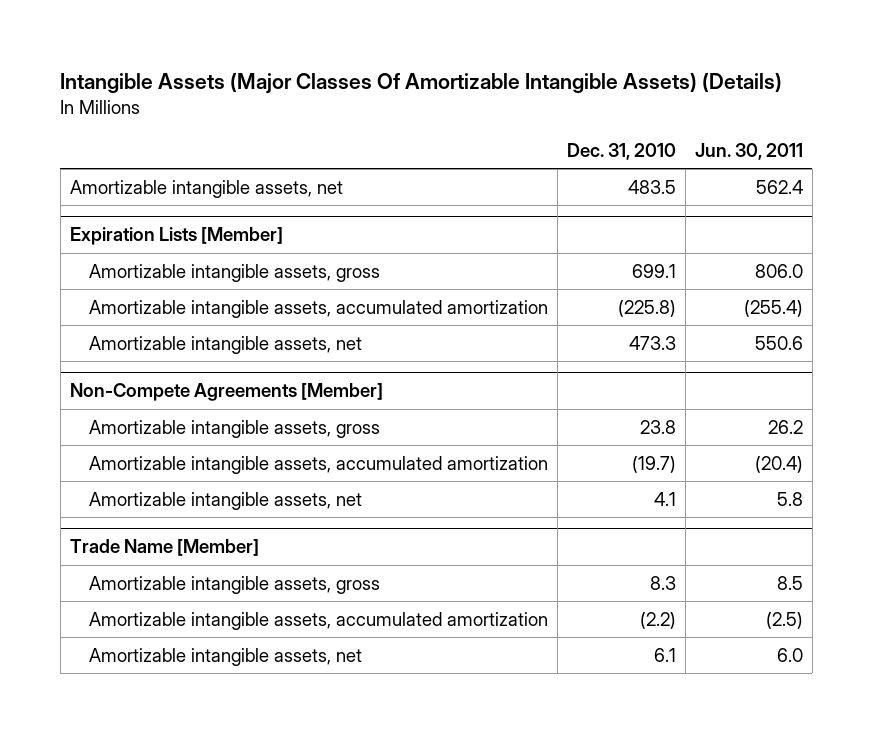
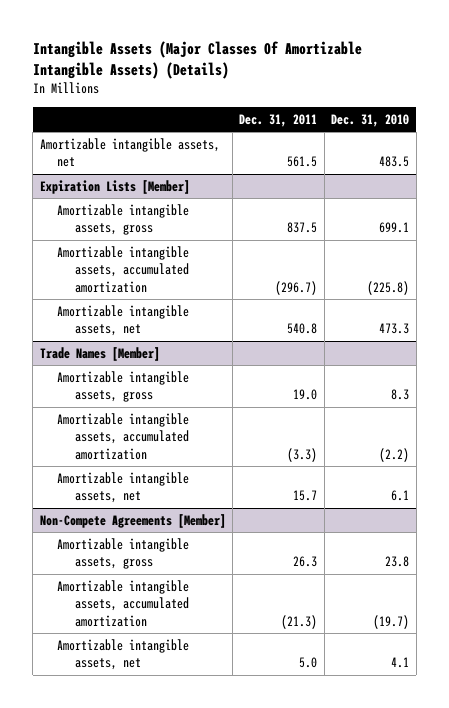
[694,142,803,160] Jun. 30, 2011 -> none
none -> [239,114,318,128] Dec. 31, 2011
none -> [39,346,160,361] Trade Names [Member]
none -> [57,370,190,403] Amortizable intangible assets, gross
none -> [57,412,190,460] Amortizable intangible assets, accumulated amortization
none -> [57,471,190,504] Amortizable intangible assets, net
[69,539,259,557] Trade Name [Member] -> none
[88,575,380,594] Amortizable intangible assets, gross -> none
[88,611,548,630] Amortizable intangible assets, accumulated amortization -> none
[88,647,362,666] Amortizable intangible assets, net -> none

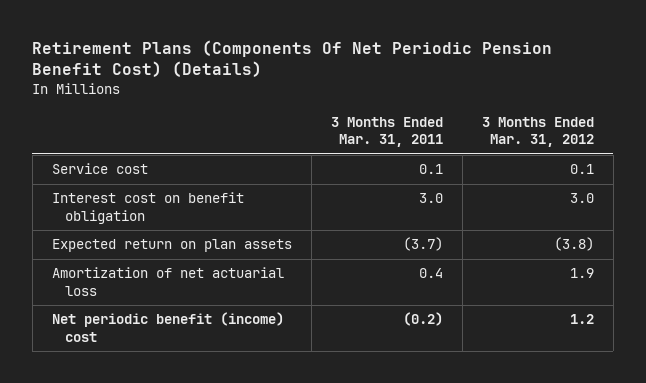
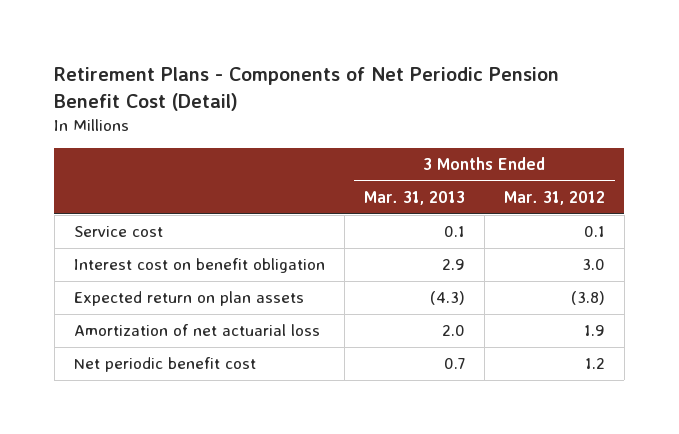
[32,39,553,78] Retirement Plans (Components Of Net Periodic Pension Benefit Cost) (Details) -> [54,66,560,111] Retirement Plans - Components of Net Periodic Pension Benefit Cost (Detail)
[330,116,443,148] 3 Months Ended Mar. 31, 2011 -> none
none -> [363,191,465,206] Mar. 31, 2013
[51,312,284,342] Net periodic benefit (income) cost -> [73,357,256,373] Net periodic benefit cost

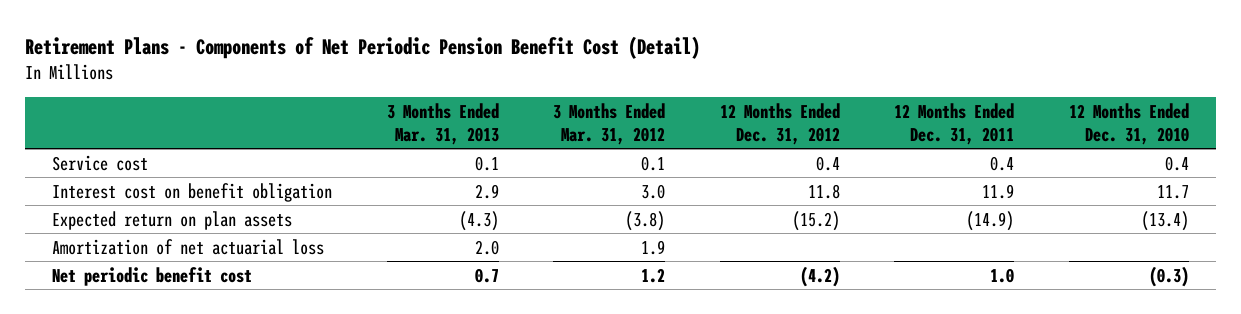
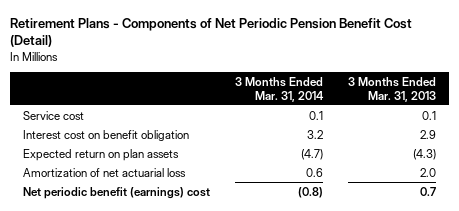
[553,102,666,145] 3 Months Ended Mar. 31, 2012 -> none
[719,102,840,145] 12 Months Ended Dec. 31, 2012 -> none
[894,102,1015,145] 12 Months Ended Dec. 31, 2011 -> none
[1068,102,1189,145] 12 Months Ended Dec. 31, 2010 -> none
none -> [234,76,324,102] 3 Months Ended Mar. 31, 2014
[52,266,253,286] Net periodic benefit cost -> [22,186,210,199] Net periodic benefit (earnings) cost

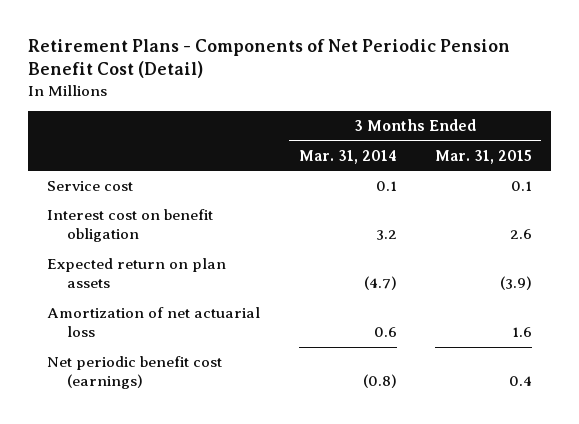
[348,76,437,102] 3 Months Ended Mar. 31, 2013 -> none
none -> [434,149,532,164] Mar. 31, 2015
[22,186,210,199] Net periodic benefit (earnings) cost -> [47,355,223,390] Net periodic benefit cost (earnings)

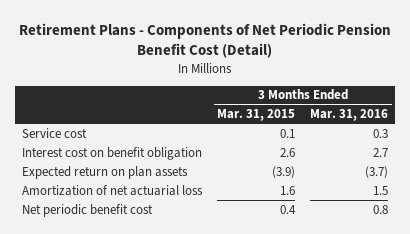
[298,149,397,164] Mar. 31, 2014 -> none
none -> [309,109,388,122] Mar. 31, 2016
[47,355,223,390] Net periodic benefit cost (earnings) -> [22,203,154,217] Net periodic benefit cost

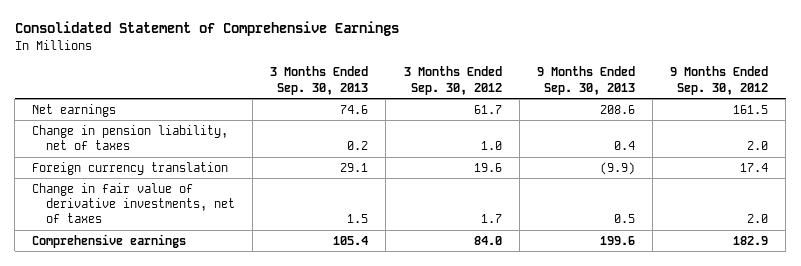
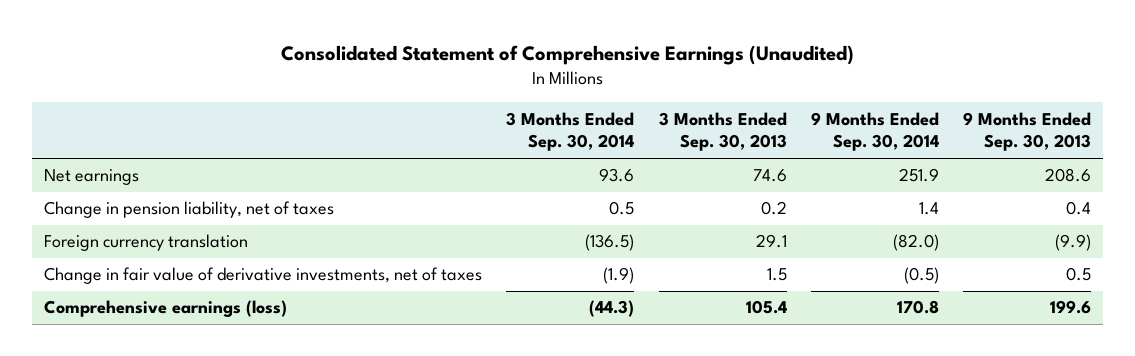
[14,21,399,37] Consolidated Statement of Comprehensive Earnings -> [280,45,854,66] Consolidated Statement of Comprehensive Earnings (Unaudited)
[403,66,502,95] 3 Months Ended Sep. 30, 2012 -> none
[670,66,769,95] 9 Months Ended Sep. 30, 2012 -> none
none -> [506,111,635,152] 3 Months Ended Sep. 30, 2014
none -> [810,111,939,152] 9 Months Ended Sep. 30, 2014
[32,233,187,248] Comprehensive earnings -> [44,300,288,318] Comprehensive earnings (loss)

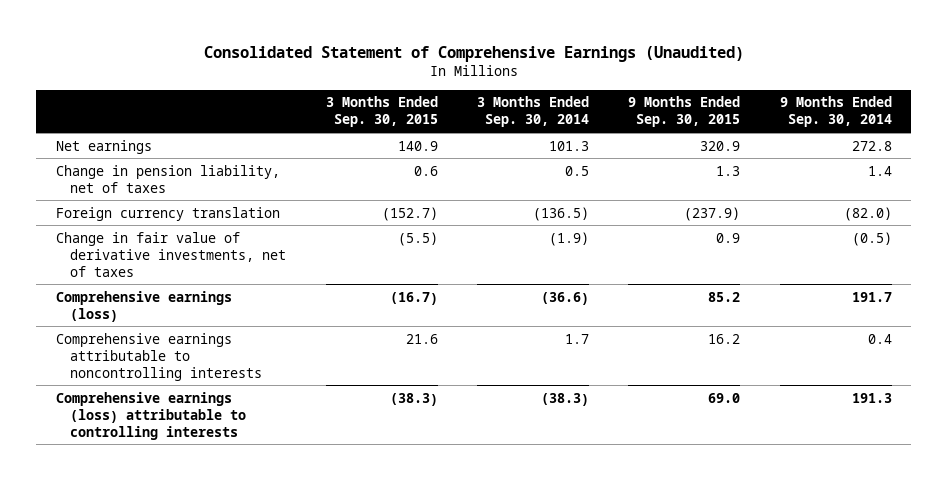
[658,111,787,152] 3 Months Ended Sep. 30, 2013 -> none
[962,111,1091,152] 9 Months Ended Sep. 30, 2013 -> none
none -> [325,96,438,128] 3 Months Ended Sep. 30, 2015
none -> [628,96,741,128] 9 Months Ended Sep. 30, 2015
[599,168,635,183] 93.6 -> [548,140,589,151] 101.3
[898,168,939,183] 251.9 -> [851,140,892,151] 272.8
[589,300,635,318] (44.3) -> [540,291,589,305] (36.6)
[896,300,939,315] 170.8 -> [851,291,892,302] 191.7
none -> [56,332,263,381] Comprehensive earnings attributable to noncontrolling interests
none -> [56,391,247,440] Comprehensive earnings (loss) attributable to controlling interests

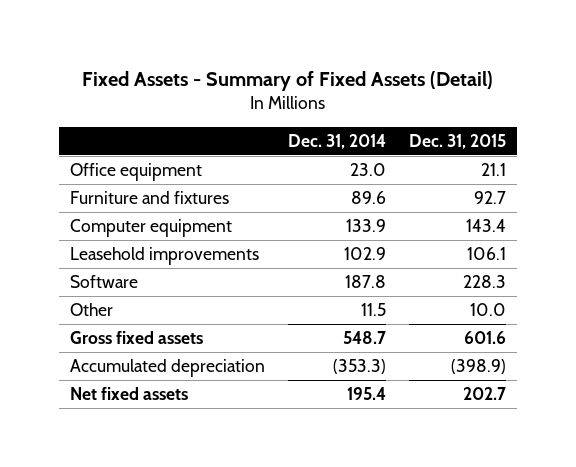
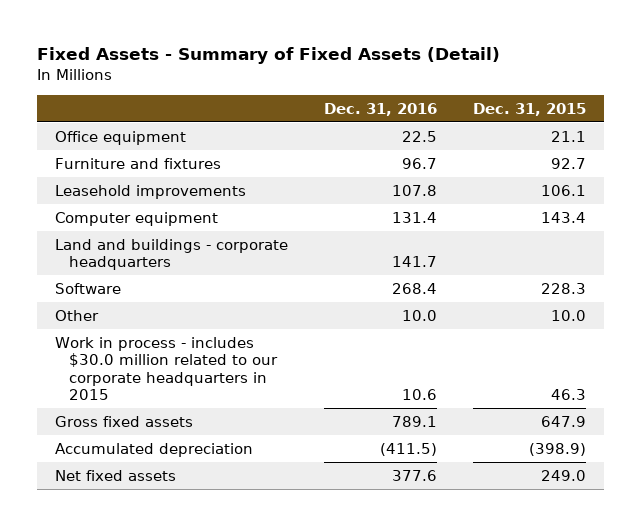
[287,134,386,150] Dec. 31, 2014 -> none
none -> [324,102,438,116] Dec. 31, 2016
[70,219,233,238] Computer equipment -> [55,211,219,226] Computer equipment
none -> [55,238,289,271] Land and buildings - corporate headquarters
none -> [55,336,278,401] Work in process - includes $30.0 million related to our corporate headquarters in 2015
[463,331,506,345] 601.6 -> [541,415,587,427] 647.9
[462,387,506,401] 202.7 -> [541,469,587,481] 249.0

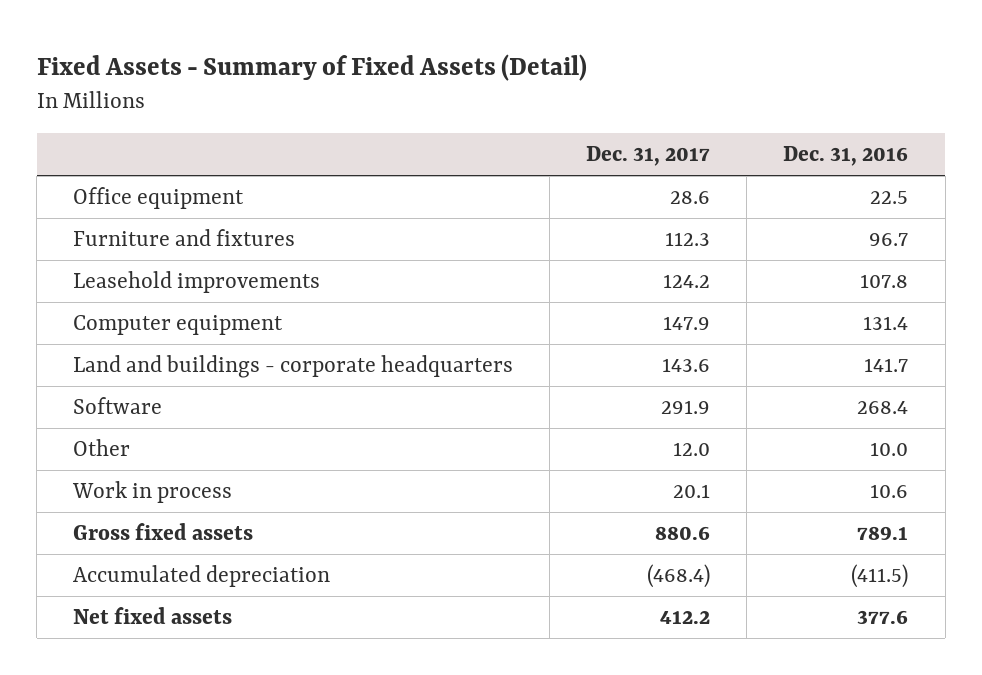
[473,102,587,116] Dec. 31, 2015 -> none
none -> [586,146,711,167] Dec. 31, 2017
[55,336,278,401] Work in process - includes $30.0 million related to our corporate headquarters in 2015 -> [72,481,233,504] Work in process

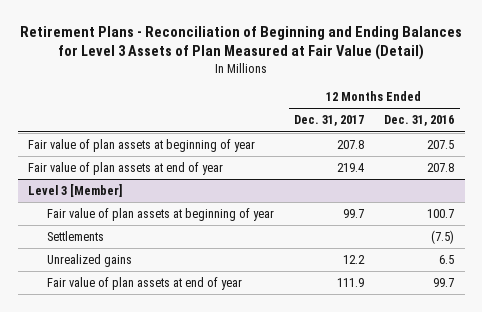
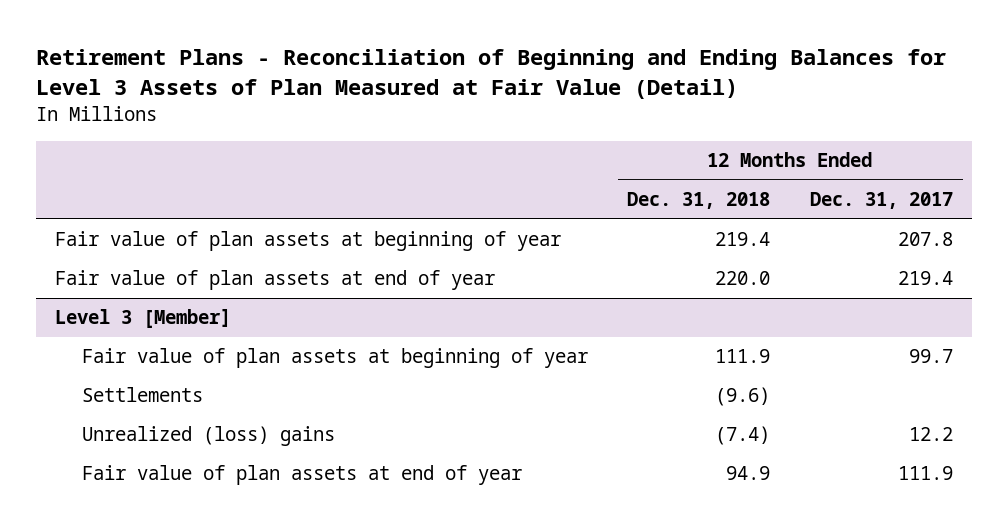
[384,115,455,127] Dec. 31, 2016 -> none
none -> [627,192,771,210] Dec. 31, 2018
[47,253,133,267] Unrealized gains -> [82,426,336,447] Unrealized (loss) gains

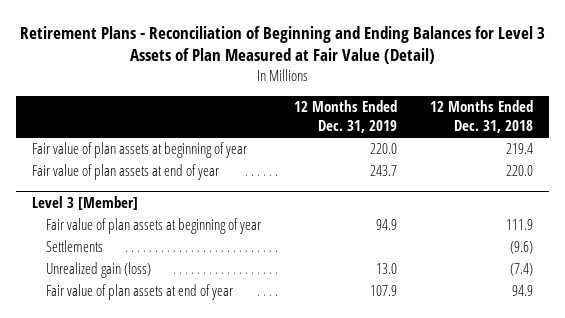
[809,192,953,210] Dec. 31, 2017 -> none
none -> [293,100,397,134] 12 Months Ended Dec. 31, 2019
[82,426,336,447] Unrealized (loss) gains -> [46,262,152,279] Unrealized gain (loss)

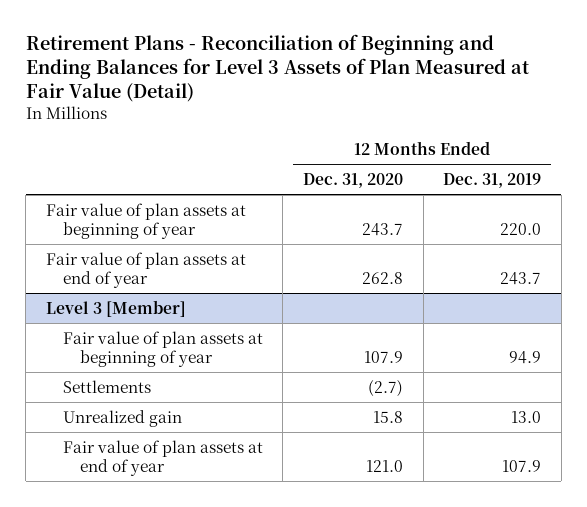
[429,100,533,134] 12 Months Ended Dec. 31, 2018 -> none
none -> [302,172,403,188] Dec. 31, 2020
[46,262,152,279] Unrealized gain (loss) -> [62,409,182,427] Unrealized gain

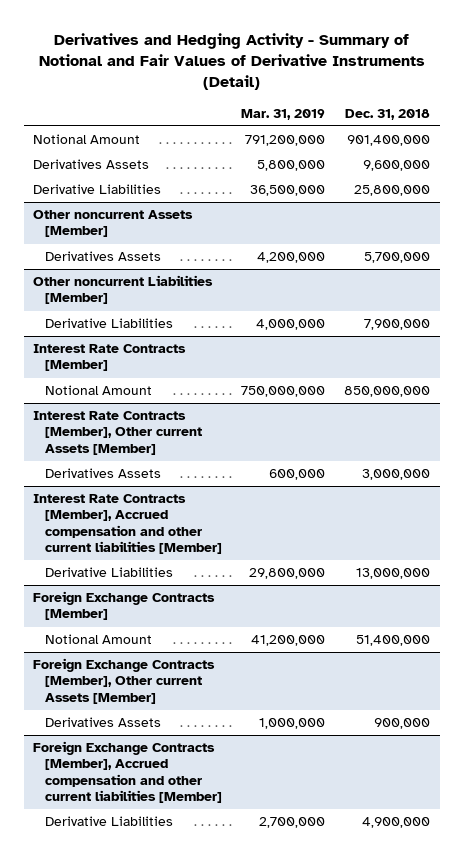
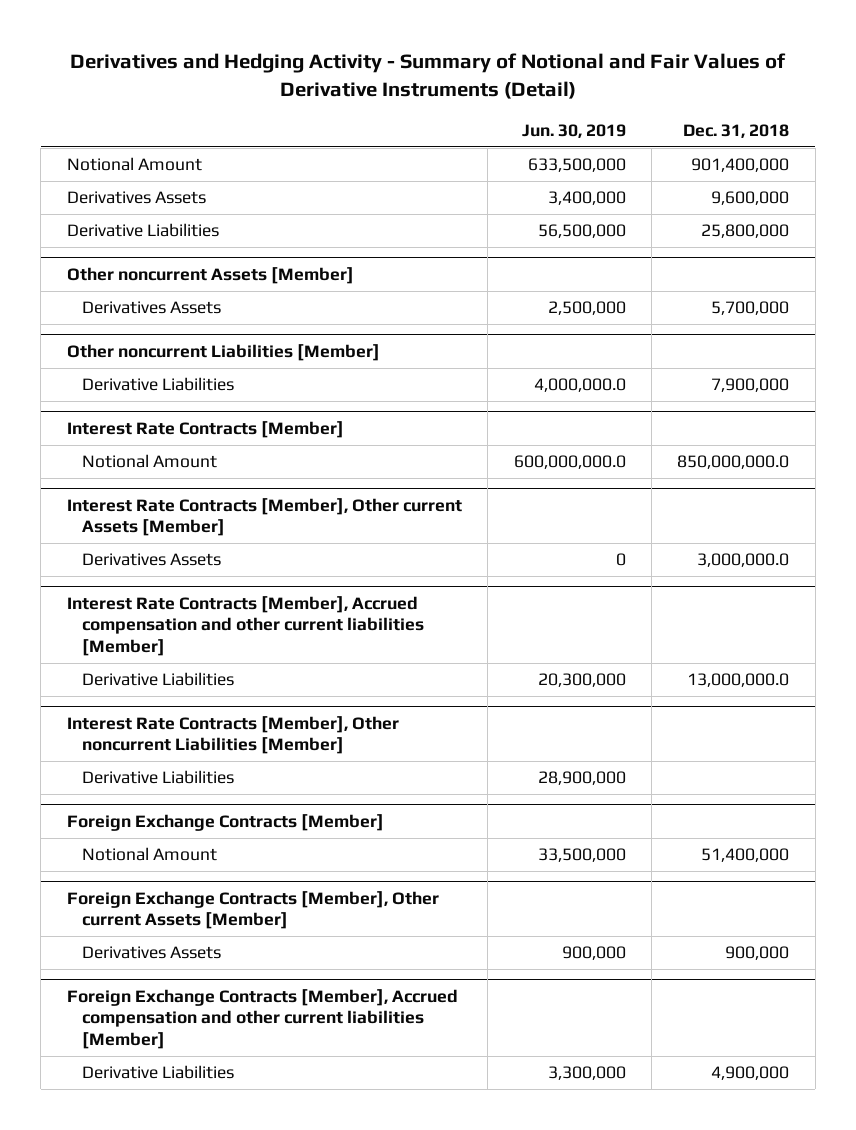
[241,108,326,120] Mar. 31, 2019 -> none
none -> [521,124,626,139] Jun. 30, 2019
[344,386,431,398] 850,000,000 -> [677,455,790,470] 850,000,000.0
[362,469,431,481] 3,000,000 -> [697,553,790,568] 3,000,000.0
[356,568,431,580] 13,000,000 -> [687,673,790,688] 13,000,000.0
none -> [66,716,399,755] Interest Rate Contracts [Member], Other noncurrent Liabilities [Member]
none -> [81,770,234,785] Derivative Liabilities

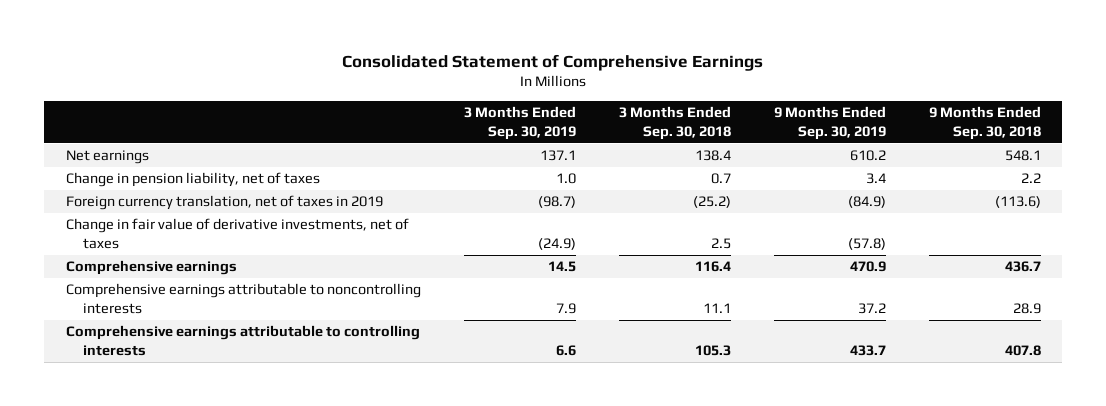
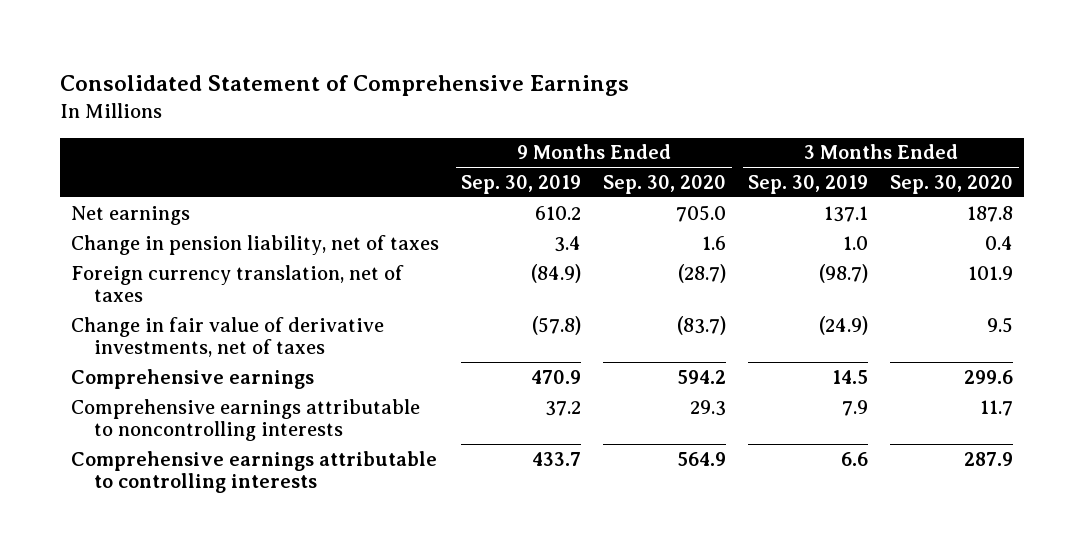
[618,106,731,140] 3 Months Ended Sep. 30, 2018 -> none
[928,106,1041,140] 9 Months Ended Sep. 30, 2018 -> none
none -> [603,174,727,194] Sep. 30, 2020
none -> [890,174,1014,194] Sep. 30, 2020
[65,195,383,211] Foreign currency translation, net of taxes in 2019 -> [71,264,405,303] Foreign currency translation, net of taxes

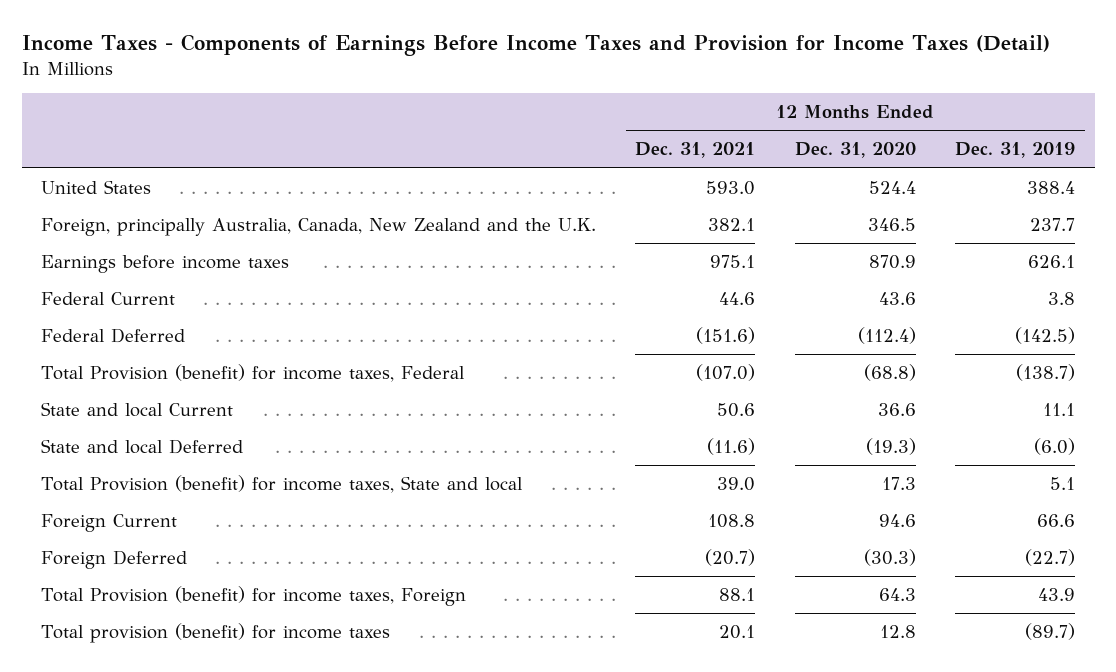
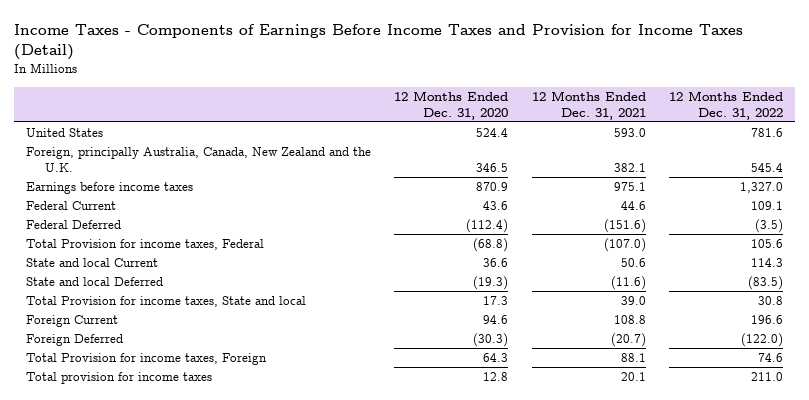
[954,142,1075,159] Dec. 31, 2019 -> none
none -> [669,90,784,120] 12 Months Ended Dec. 31, 2022
[41,363,466,382] Total Provision (benefit) for income taxes, Federal -> [26,239,265,251] Total Provision for income taxes, Federal
[41,474,524,493] Total Provision (benefit) for income taxes, State and local -> [26,296,307,308] Total Provision for income taxes, State and local
[41,585,467,606] Total Provision (benefit) for income taxes, Foreign -> [26,353,268,366] Total Provision for income taxes, Foreign
[41,622,391,643] Total provision (benefit) for income taxes -> [26,372,213,385] Total provision for income taxes

